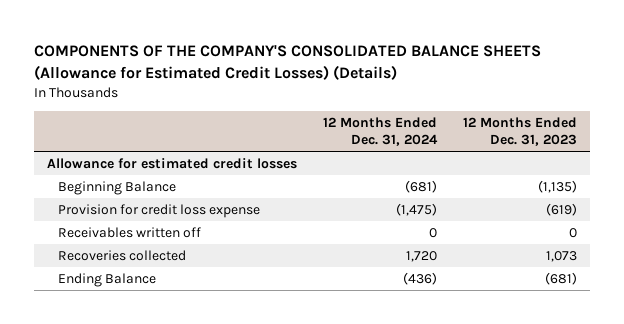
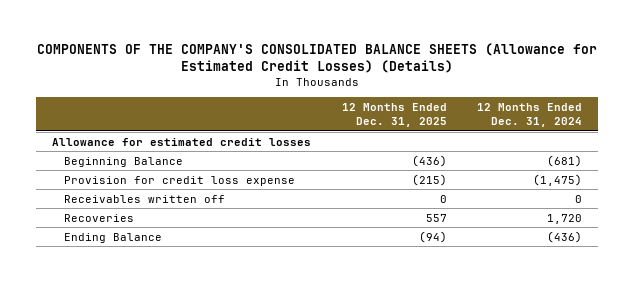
[463,116,578,147] 12 Months Ended Dec. 31, 2023 -> none
none -> [341,102,447,127] 12 Months Ended Dec. 31, 2025
[57,249,186,261] Recoveries collected -> [64,213,135,222] Recoveries

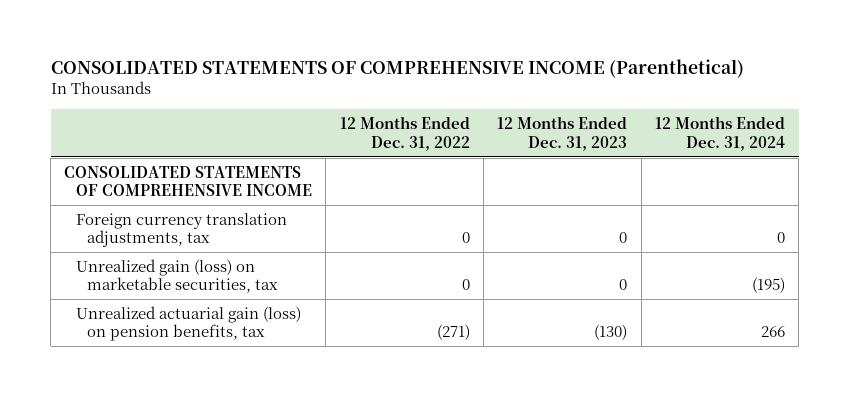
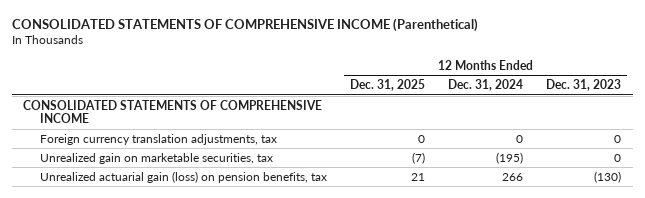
[339,116,470,151] 12 Months Ended Dec. 31, 2022 -> none
none -> [350,78,426,91] Dec. 31, 2025
[75,258,279,294] Unrealized gain (loss) on marketable securities, tax -> [39,152,273,164] Unrealized gain on marketable securities, tax

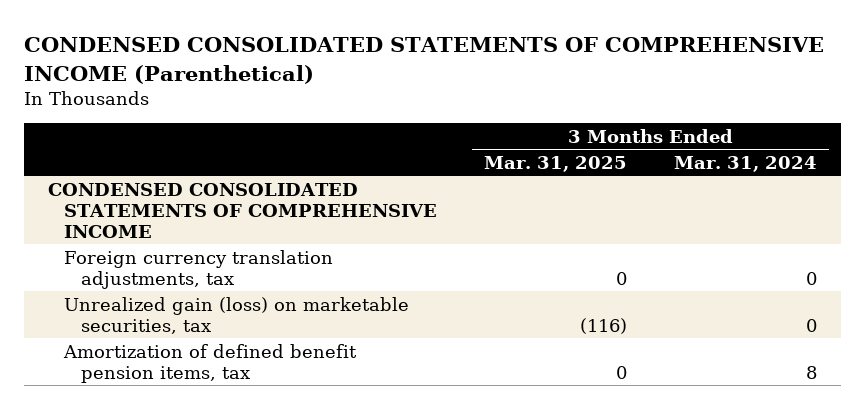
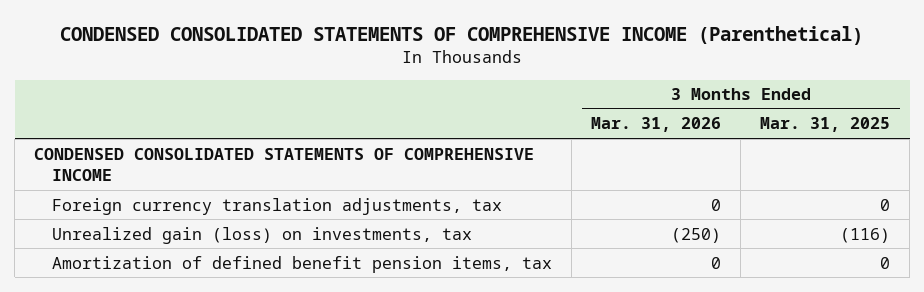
[674,156,818,173] Mar. 31, 2024 -> none
none -> [591,117,722,133] Mar. 31, 2026
[64,296,410,334] Unrealized gain (loss) on marketable securities, tax -> [52,226,473,244] Unrealized gain (loss) on investments, tax

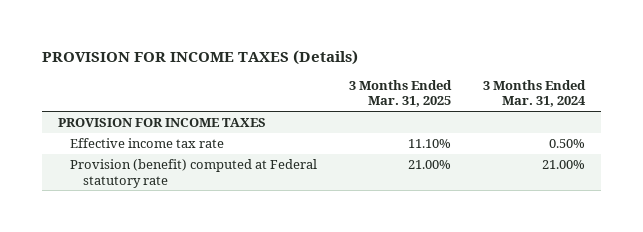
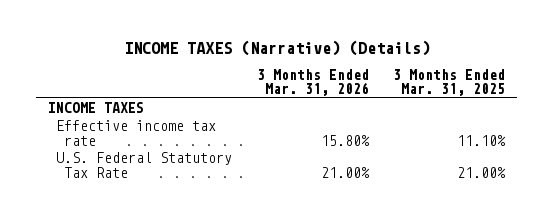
[41,49,358,65] PROVISION FOR INCOME TAXES (Details) -> [123,39,430,56] INCOME TAXES (Narrative) (Details)
[483,79,587,108] 3 Months Ended Mar. 31, 2024 -> none
none -> [256,68,369,97] 3 Months Ended Mar. 31, 2026
[57,118,266,128] PROVISION FOR INCOME TAXES -> [48,102,145,114] INCOME TAXES
[70,159,318,188] Provision (benefit) computed at Federal statutory rate -> [56,152,233,178] U.S. Federal Statutory Tax Rate

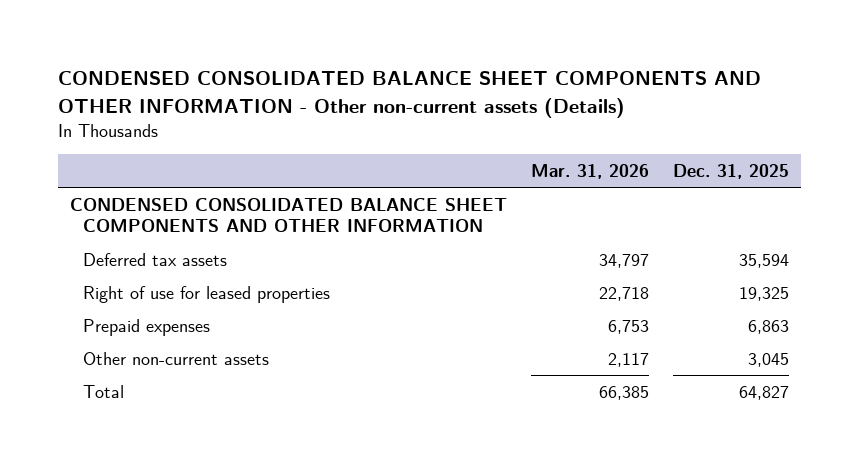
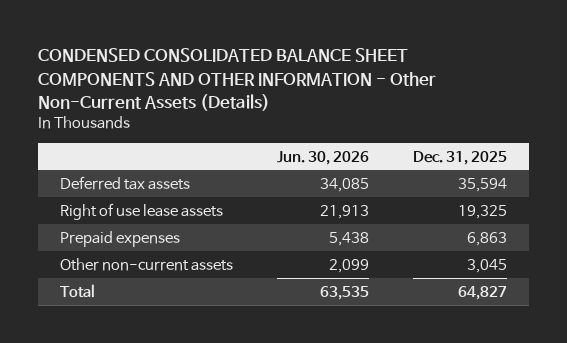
[58,71,762,118] CONDENSED CONSOLIDATED BALANCE SHEET COMPONENTS AND OTHER INFORMATION - Other non-current assets (Details) -> [38,48,437,111] CONDENSED CONSOLIDATED BALANCE SHEET COMPONENTS AND OTHER INFORMATION - Other Non-Current Assets (Details)
[530,163,649,179] Mar. 31, 2026 -> none
none -> [276,150,369,165] Jun. 30, 2026
[70,197,508,233] CONDENSED CONSOLIDATED BALANCE SHEET COMPONENTS AND OTHER INFORMATION -> none
[83,285,331,303] Right of use for leased properties -> [60,202,224,220] Right of use lease assets

